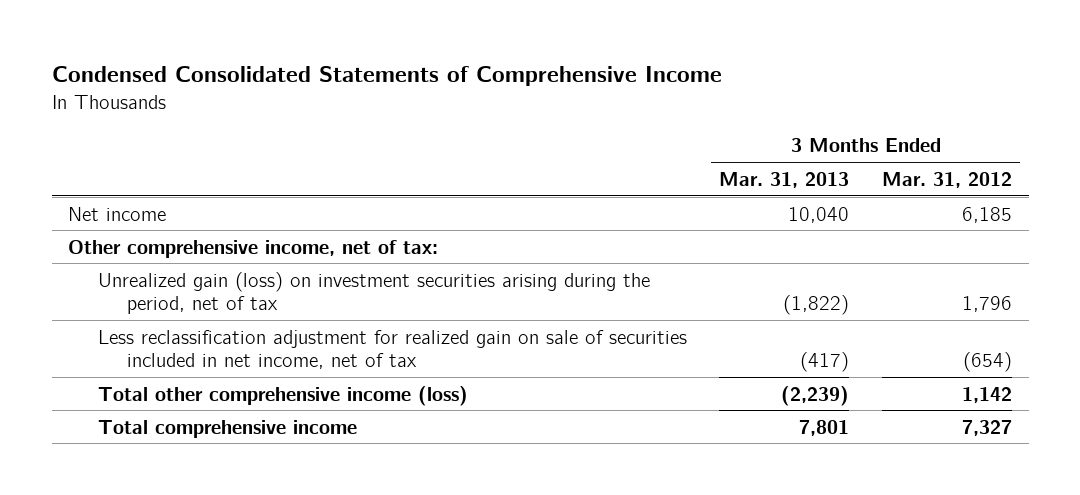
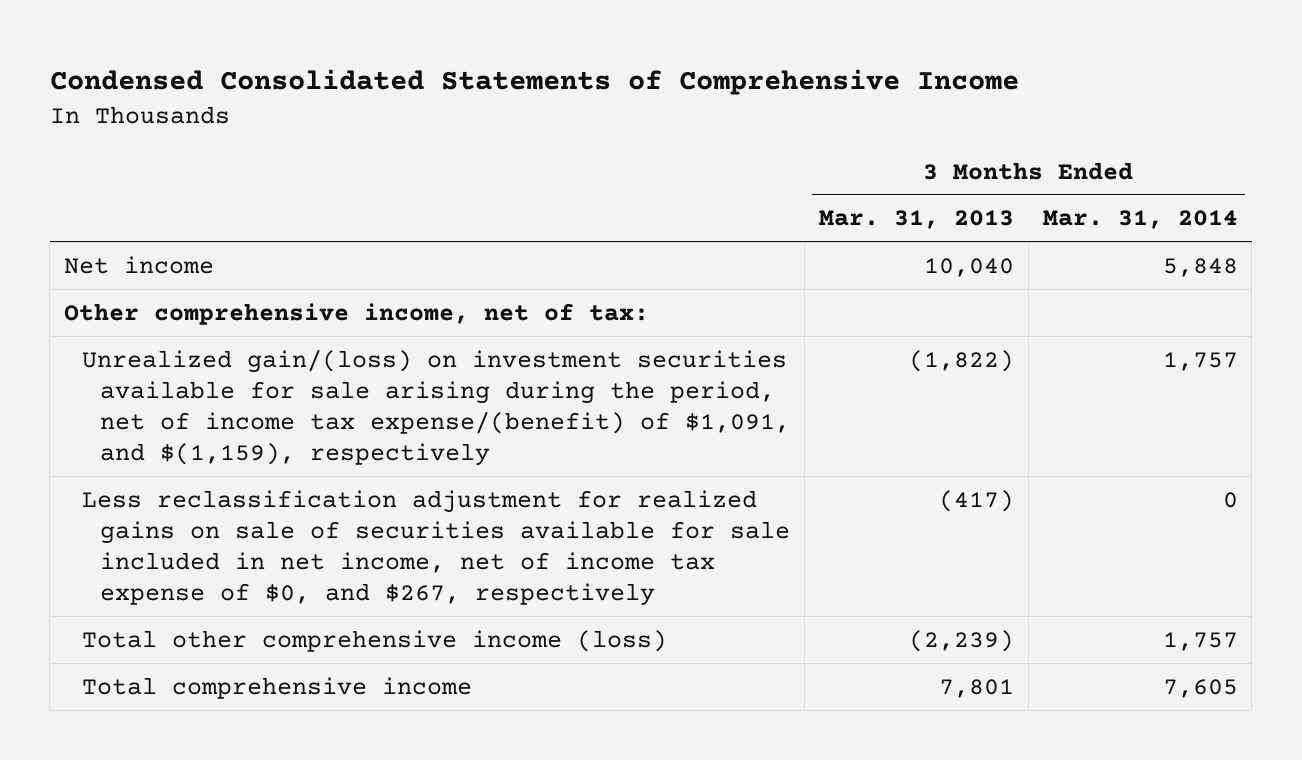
[882,171,1013,188] Mar. 31, 2012 -> none
none -> [1042,210,1238,230] Mar. 31, 2014
[97,271,650,314] Unrealized gain (loss) on investment securities arising during the period, net of tax -> [82,348,791,466] Unrealized gain/(loss) on investment securities available for sale arising during the period, net of income tax expense/(benefit) of $1,091, and $(1,159), respectively
[97,329,687,369] Less reclassification adjustment for realized gain on sale of securities included in net income, net of tax -> [82,489,791,606] Less reclassification adjustment for realized gains on sale of securities available for sale included in net income, net of income tax expense of $0, and $267, respectively

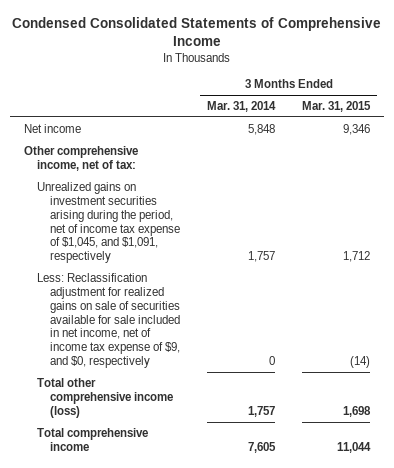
[818,210,1014,230] Mar. 31, 2013 -> none
none -> [302,100,372,112] Mar. 31, 2015
[82,348,791,466] Unrealized gain/(loss) on investment securities available for sale arising during the period, net of income tax expense/(benefit) of $1,091, and $(1,159), respectively -> [36,181,180,264] Unrealized gains on investment securities arising during the period, net of income tax expense of $1,045, and $1,091, respectively
[82,489,791,606] Less reclassification adjustment for realized gains on sale of securities available for sale included in net income, net of income tax expense of $0, and $267, respectively -> [36,272,180,369] Less: Reclassification adjustment for realized gains on sale of securities available for sale included in net income, net of income tax expense of $9, and $0, respectively

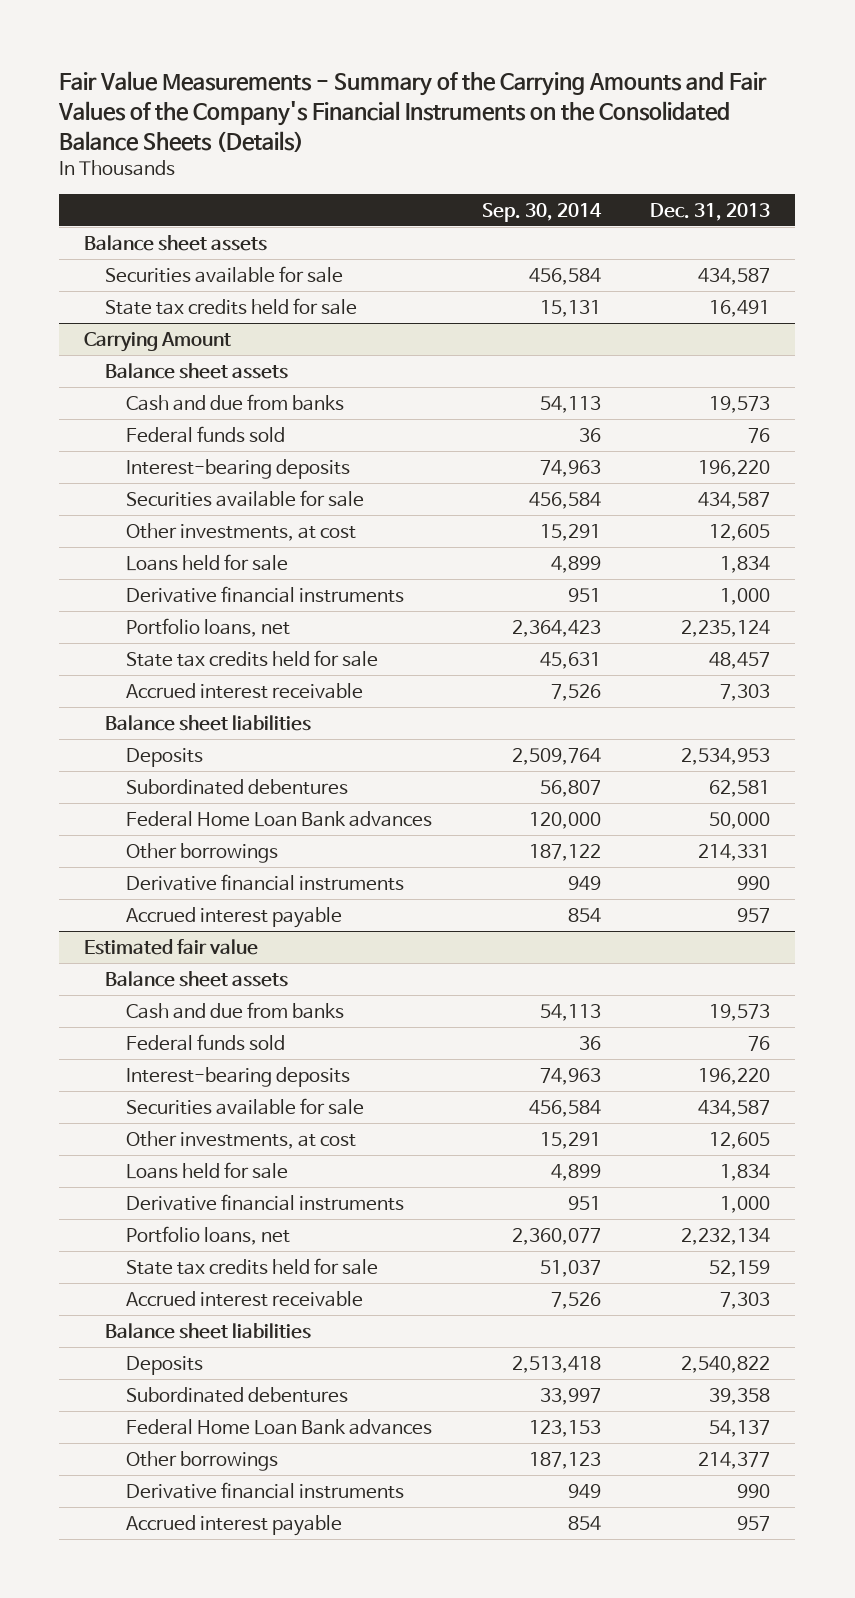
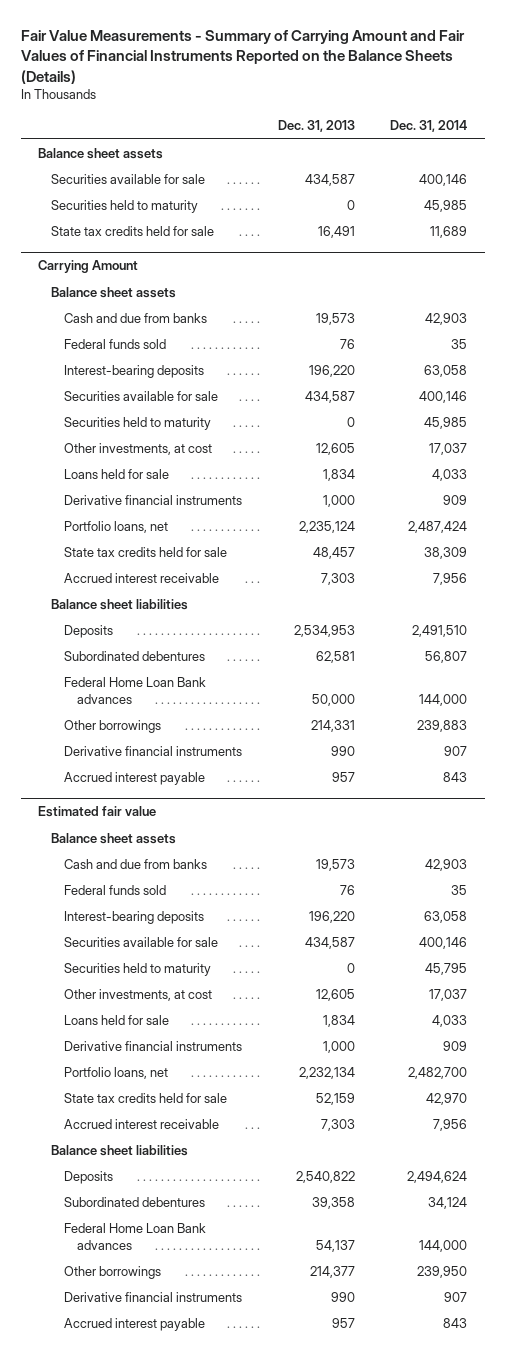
[58,71,768,153] Fair Value Measurements - Summary of the Carrying Amounts and Fair Values of the Company's Financial Instruments on the Consolidated Balance Sheets (Details) -> [20,29,465,84] Fair Value Measurements - Summary of Carrying Amount and Fair Values of Financial Instruments Reported on the Balance Sheets (Details)
[481,203,602,223] Sep. 30, 2014 -> none
none -> [389,120,467,133] Dec. 31, 2014
none -> [51,199,199,213] Securities held to maturity
none -> [64,416,212,430] Securities held to maturity
none -> [64,962,212,976] Securities held to maturity

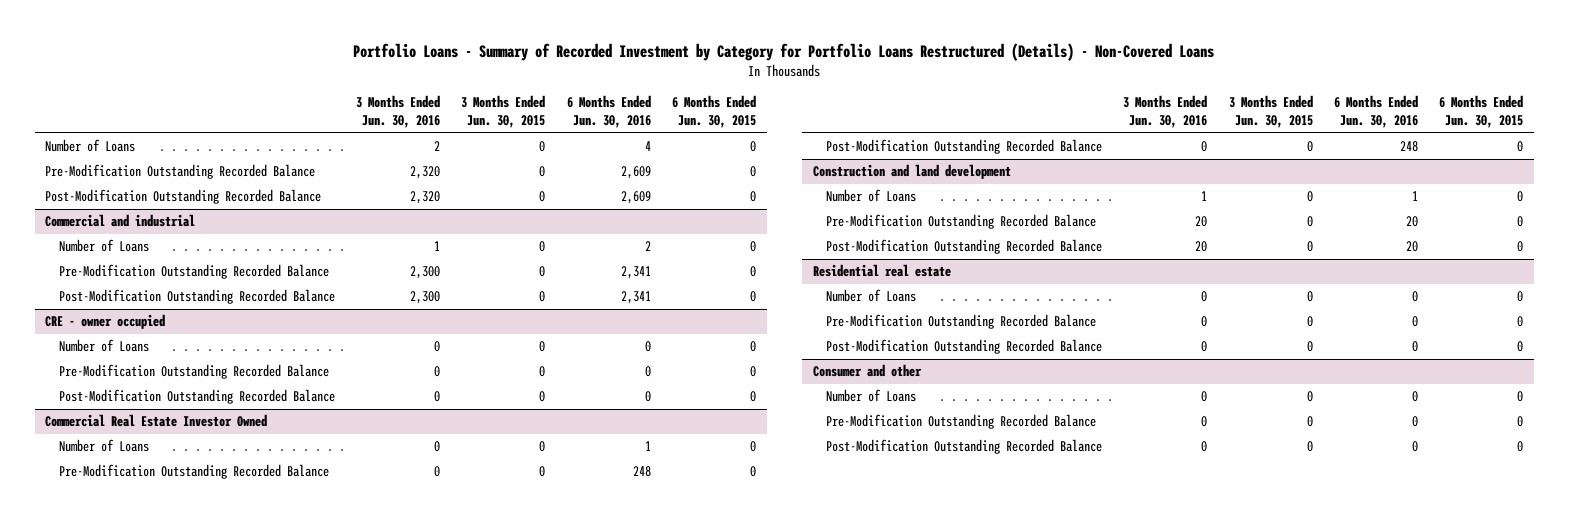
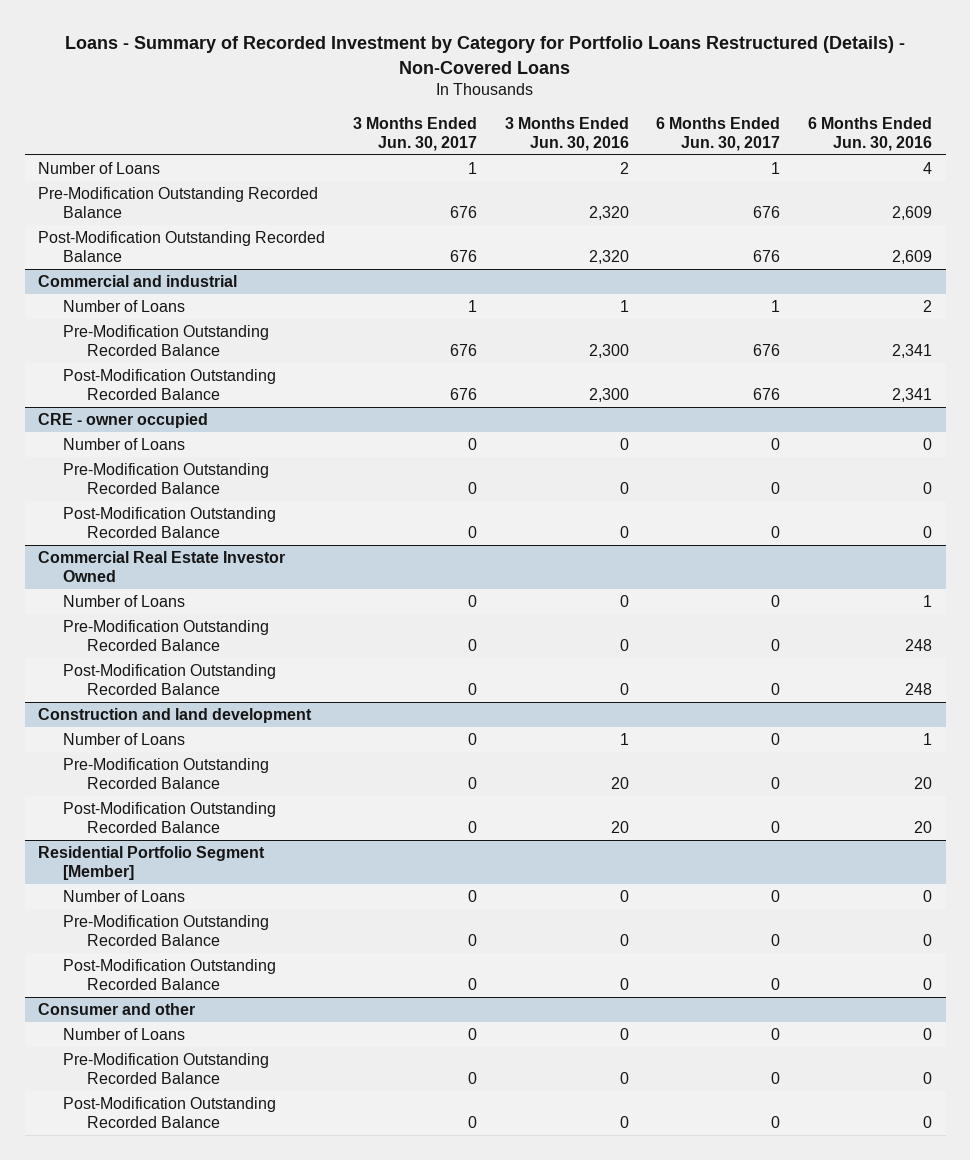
[353,42,1215,61] Portfolio Loans - Summary of Recorded Investment by Category for Portfolio Loans Restructured (Details) - Non-Covered Loans -> [65,36,906,74] Loans - Summary of Recorded Investment by Category for Portfolio Loans Restructured (Details) - Non-Covered Loans
[461,95,546,129] 3 Months Ended Jun. 30, 2015 -> none
[671,95,756,129] 6 Months Ended Jun. 30, 2015 -> none
none -> [353,116,478,151] 3 Months Ended Jun. 30, 2017
none -> [656,116,781,151] 6 Months Ended Jun. 30, 2017
[812,264,951,278] Residential real estate -> [38,845,266,880] Residential Portfolio Segment [Member]

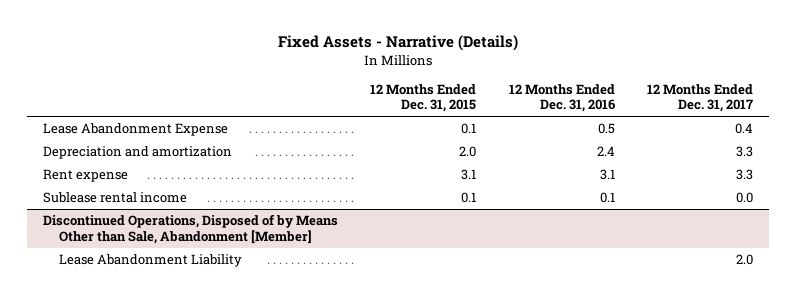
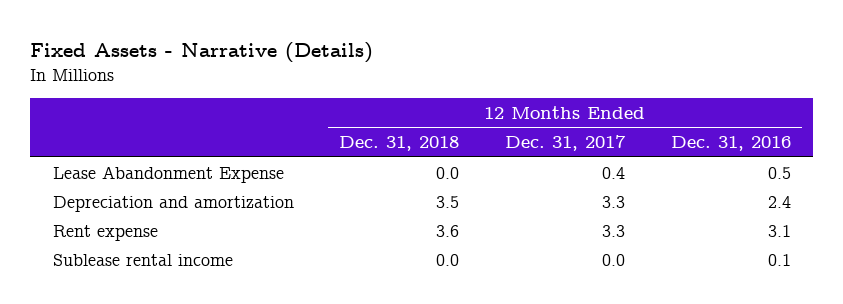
[370,83,477,113] 12 Months Ended Dec. 31, 2015 -> none
none -> [339,136,460,152] Dec. 31, 2018
[43,214,339,244] Discontinued Operations, Disposed of by Means Other than Sale, Abandonment [Member] -> none
[59,254,243,268] Lease Abandonment Liability -> none

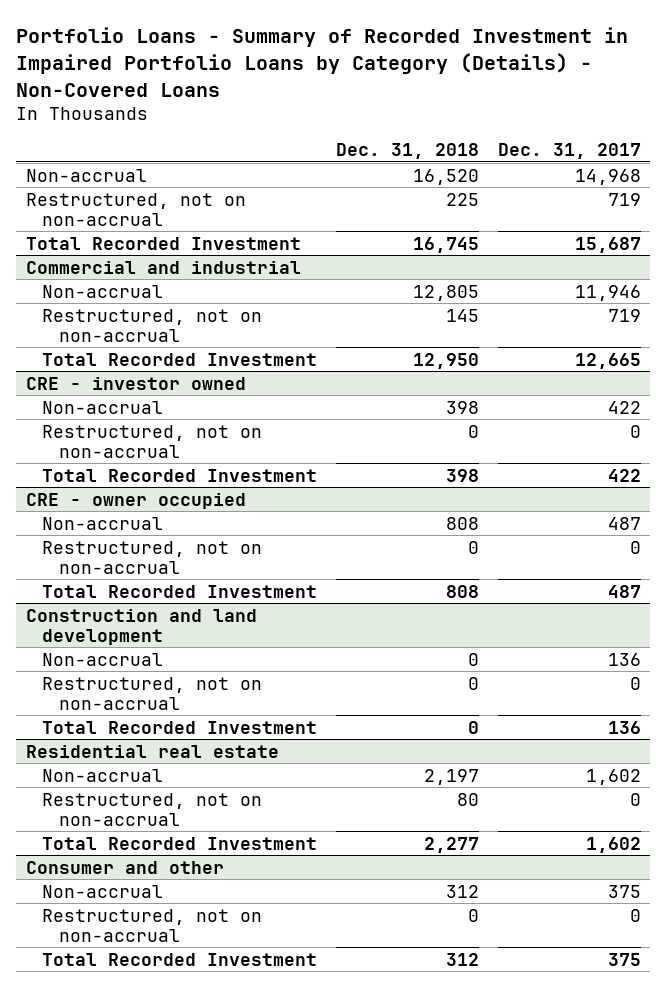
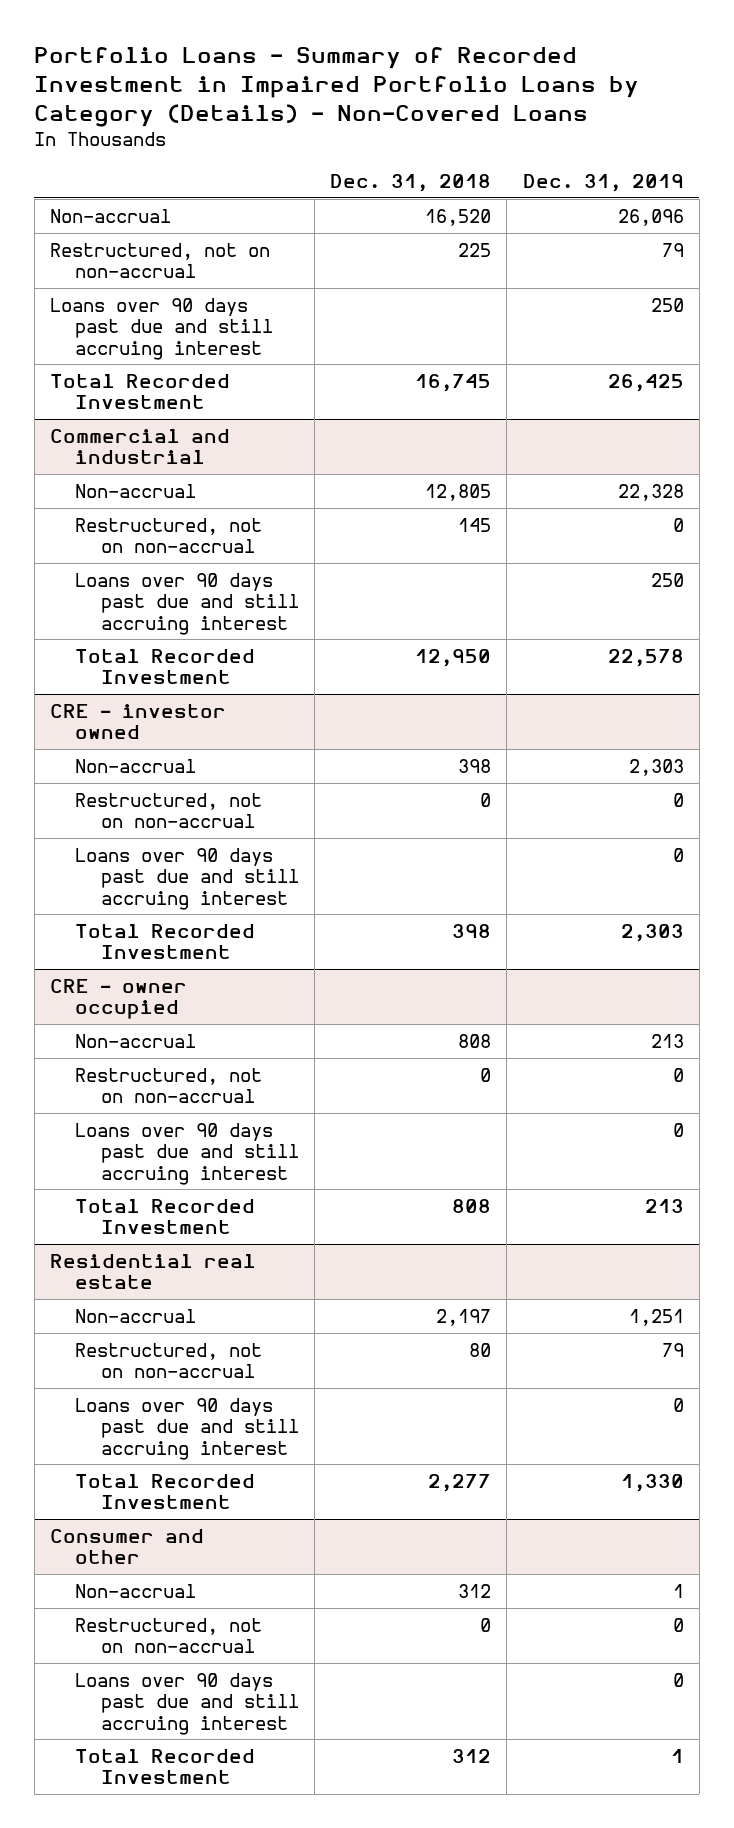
[497,143,641,160] Dec. 31, 2017 -> none
none -> [522,173,684,192] Dec. 31, 2019
none -> [50,297,274,360] Loans over 90 days past due and still accruing interest
none -> [75,572,299,635] Loans over 90 days past due and still accruing interest
none -> [75,847,299,910] Loans over 90 days past due and still accruing interest
none -> [75,1122,299,1185] Loans over 90 days past due and still accruing interest
[25,608,257,645] Construction and land development -> none
[42,652,164,666] Non-accrual -> none
[42,676,263,710] Restructured, not on non-accrual -> none
[42,720,318,734] Total Recorded Investment -> none
none -> [75,1397,299,1460] Loans over 90 days past due and still accruing interest
none -> [75,1672,299,1735] Loans over 90 days past due and still accruing interest

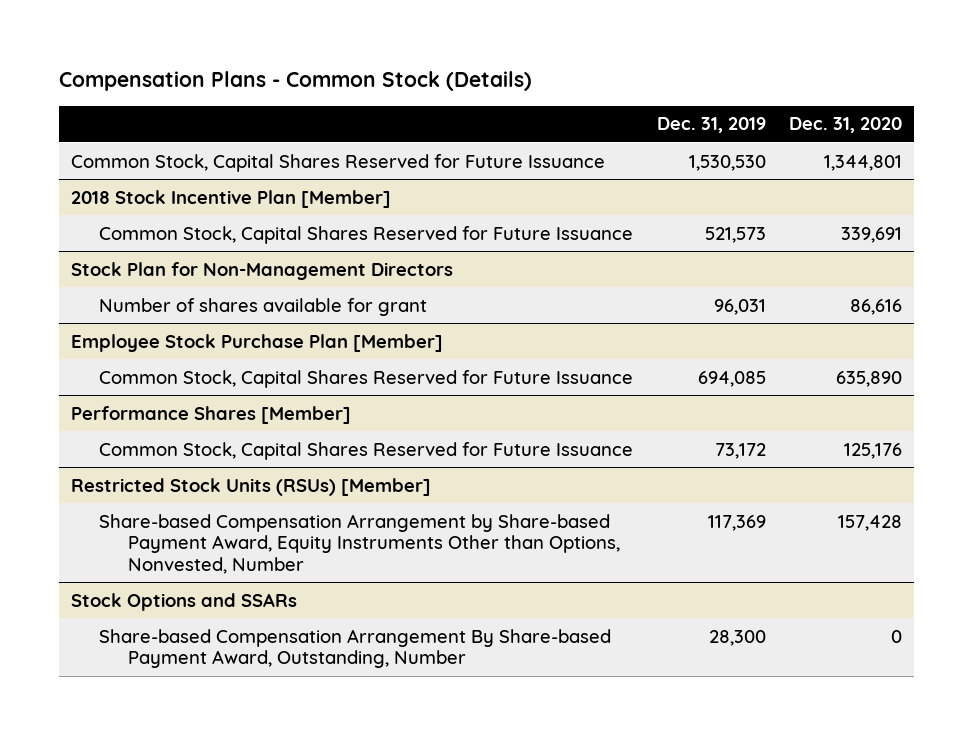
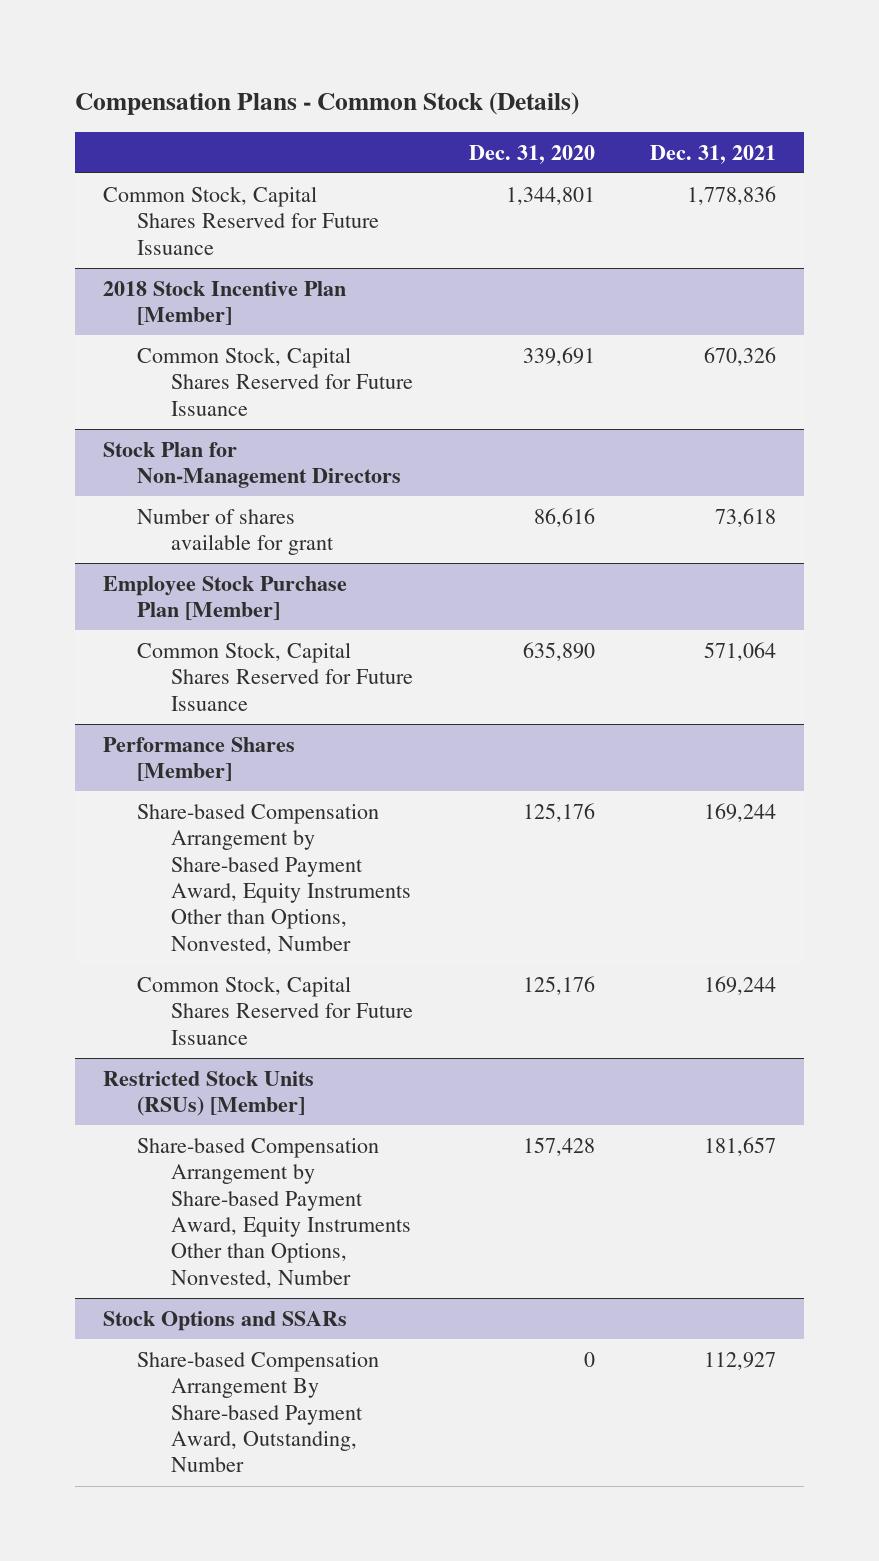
[656,117,766,134] Dec. 31, 2019 -> none
none -> [650,144,777,164] Dec. 31, 2021
none -> [136,803,411,954] Share-based Compensation Arrangement by Share-based Payment Award, Equity Instruments Other than Options, Nonvested, Number

